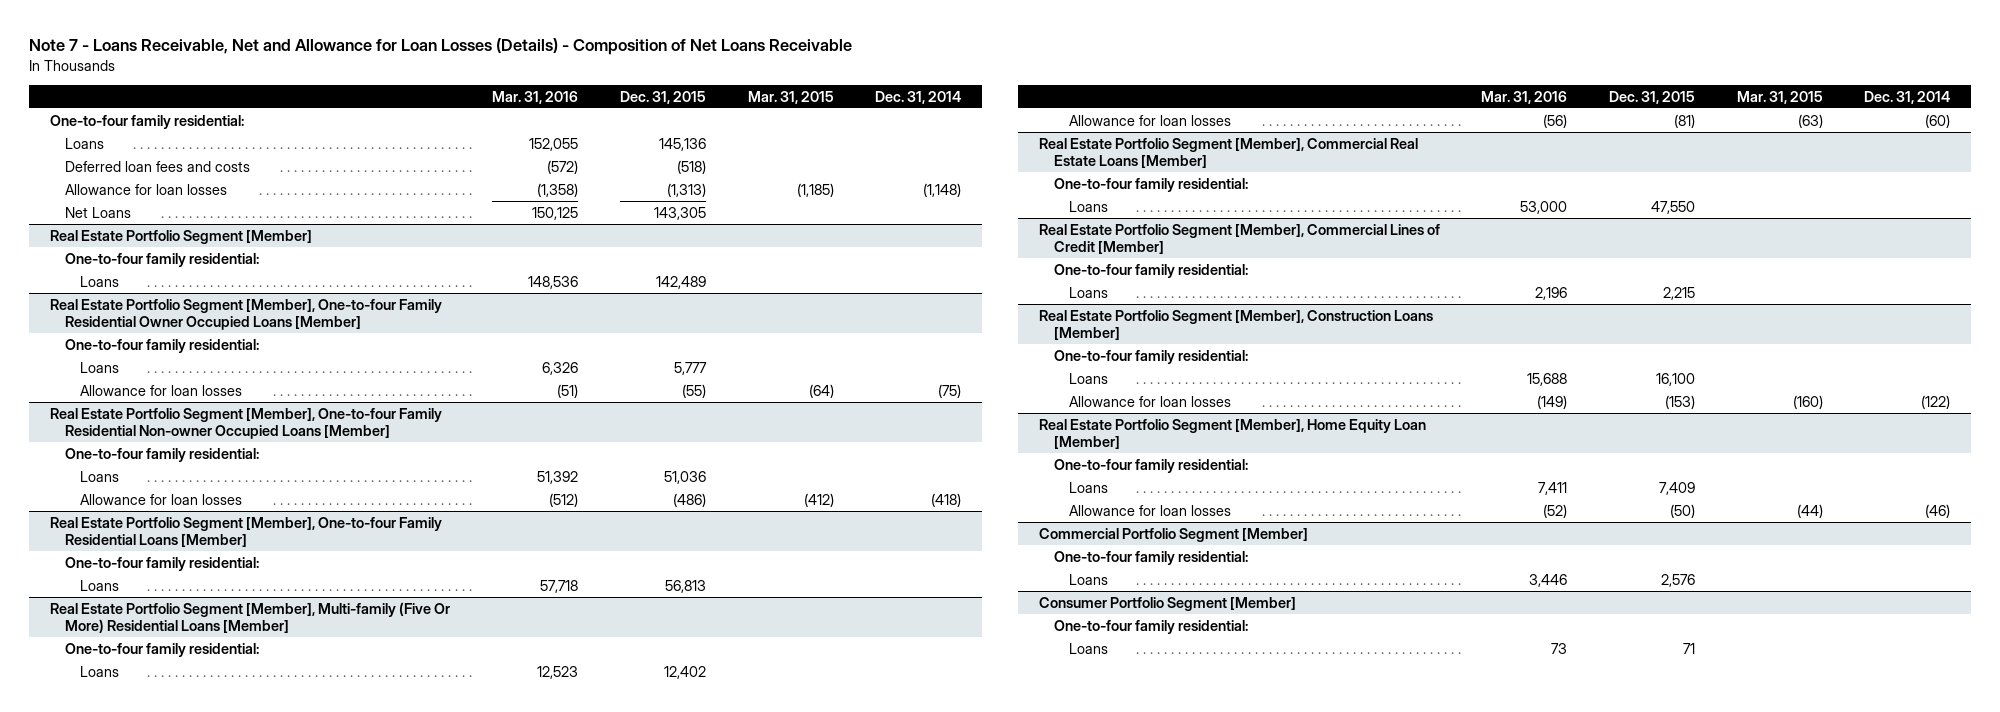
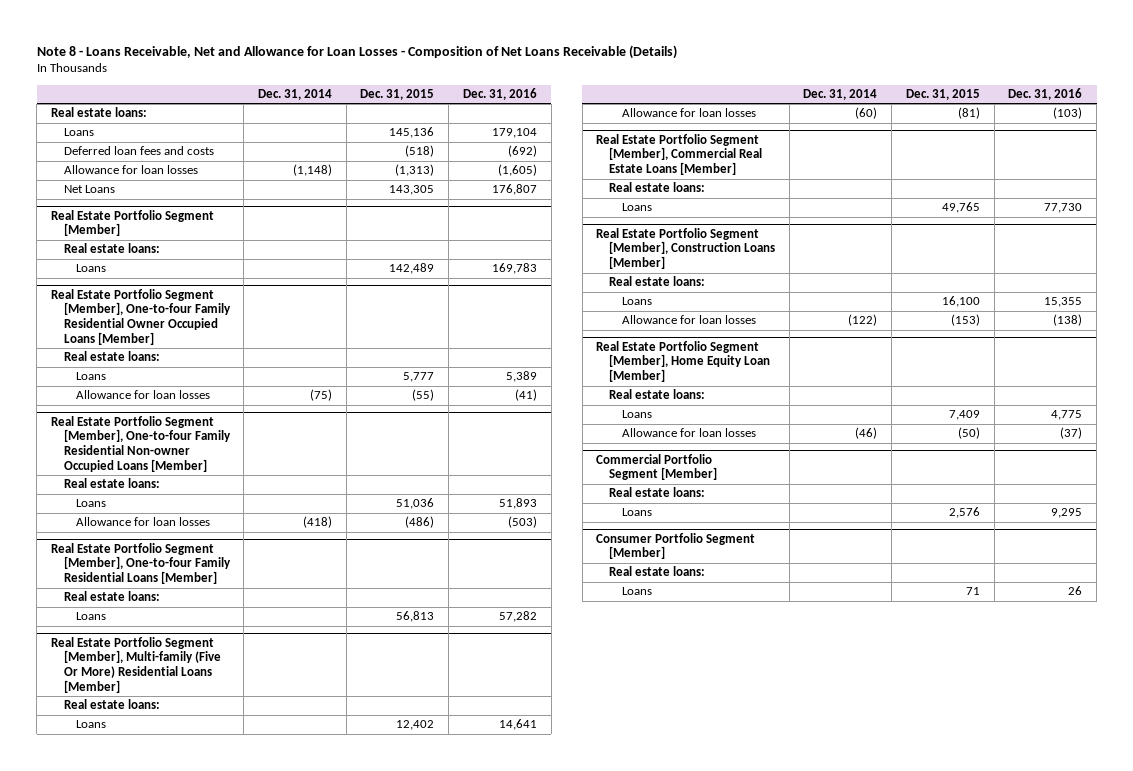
[29,38,853,56] Note 7 - Loans Receivable, Net and Allowance for Loan Losses (Details) - Composition of Net Loans Receivable -> [36,44,677,59] Note 8 - Loans Receivable, Net and Allowance for Loan Losses - Composition of Net Loans Receivable (Details)
[492,90,579,104] Mar. 31, 2016 -> none
[747,90,834,104] Mar. 31, 2015 -> none
none -> [462,88,537,101] Dec. 31, 2016
[49,114,244,129] One-to-four family residential: -> none
none -> [50,107,147,118] Real estate loans:
[65,252,260,267] One-to-four family residential: -> none
none -> [63,243,160,254] Real estate loans:
[65,338,260,353] One-to-four family residential: -> none
none -> [63,351,160,362] Real estate loans:
[65,447,260,462] One-to-four family residential: -> none
none -> [63,478,160,489] Real estate loans:
[65,556,260,571] One-to-four family residential: -> none
none -> [63,591,160,602] Real estate loans:
[65,642,260,657] One-to-four family residential: -> none
none -> [63,699,160,710] Real estate loans:
[1054,177,1249,192] One-to-four family residential: -> none
[1038,223,1440,254] Real Estate Portfolio Segment [Member], Commercial Lines of Credit [Member] -> none
[1054,263,1249,278] One-to-four family residential: -> none
[1069,286,1109,298] Loans -> none
none -> [609,182,706,193] Real estate loans:
[1650,200,1695,214] 47,550 -> [941,202,980,214] 49,765
[1054,349,1249,364] One-to-four family residential: -> none
none -> [609,276,706,287] Real estate loans:
[1054,458,1249,473] One-to-four family residential: -> none
none -> [609,389,706,400] Real estate loans:
[1054,550,1249,565] One-to-four family residential: -> none
none -> [609,487,706,498] Real estate loans:
[1054,619,1249,634] One-to-four family residential: -> none
none -> [609,566,706,577] Real estate loans:

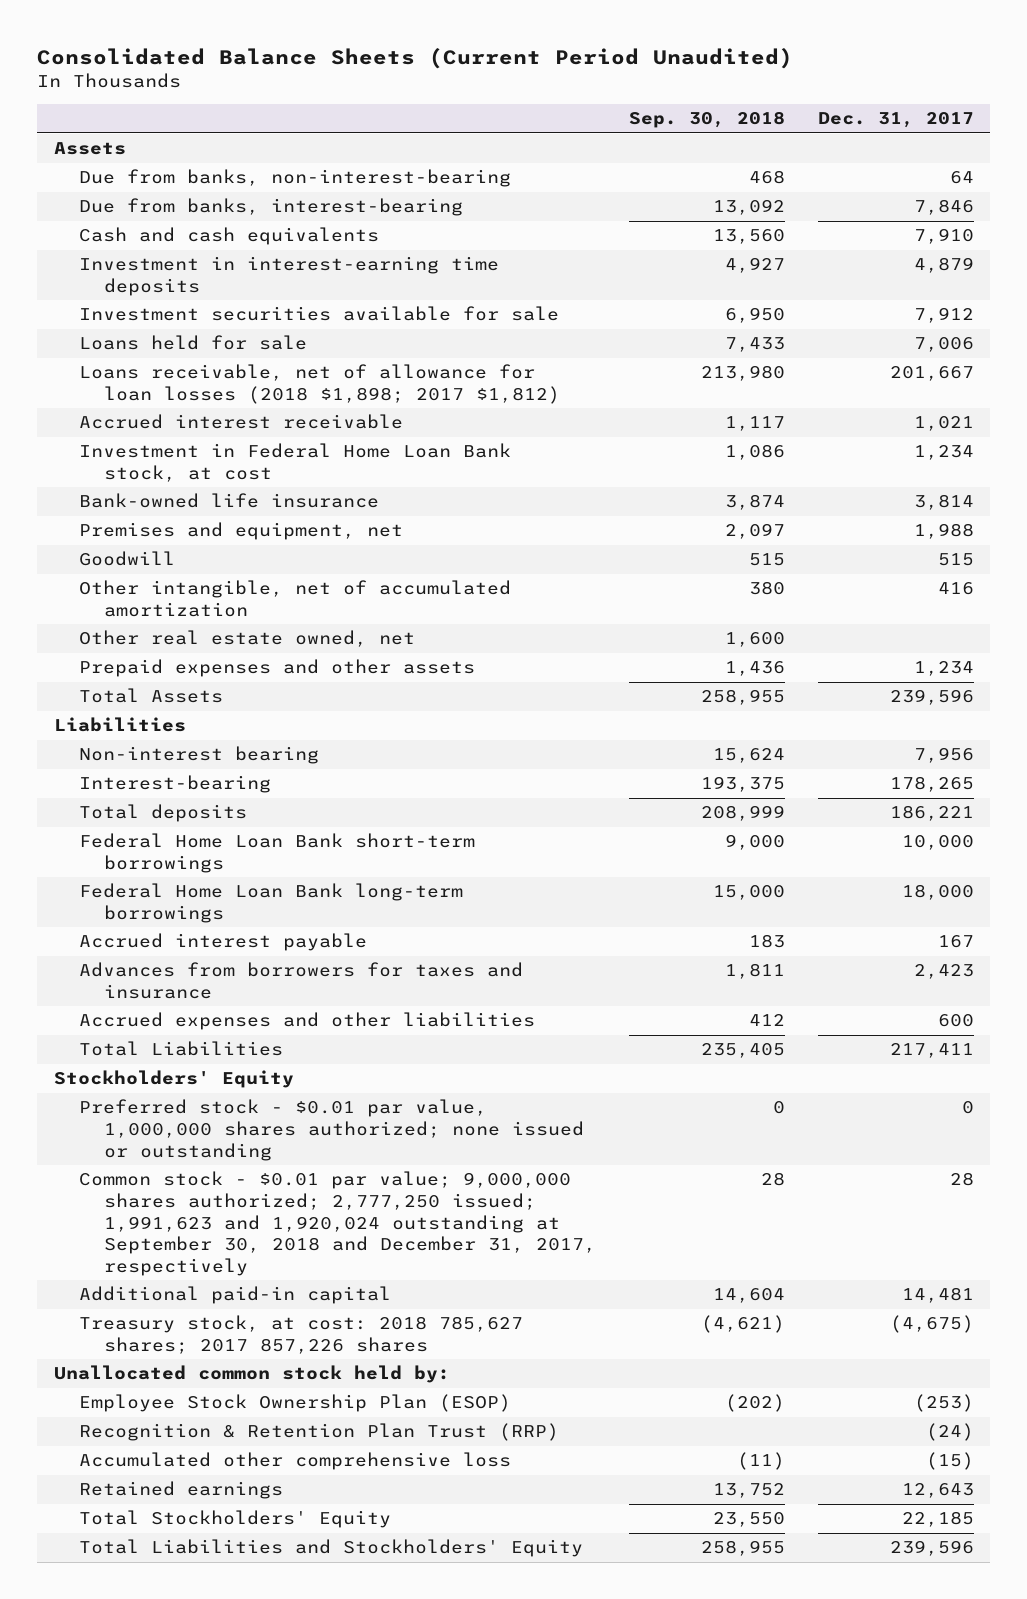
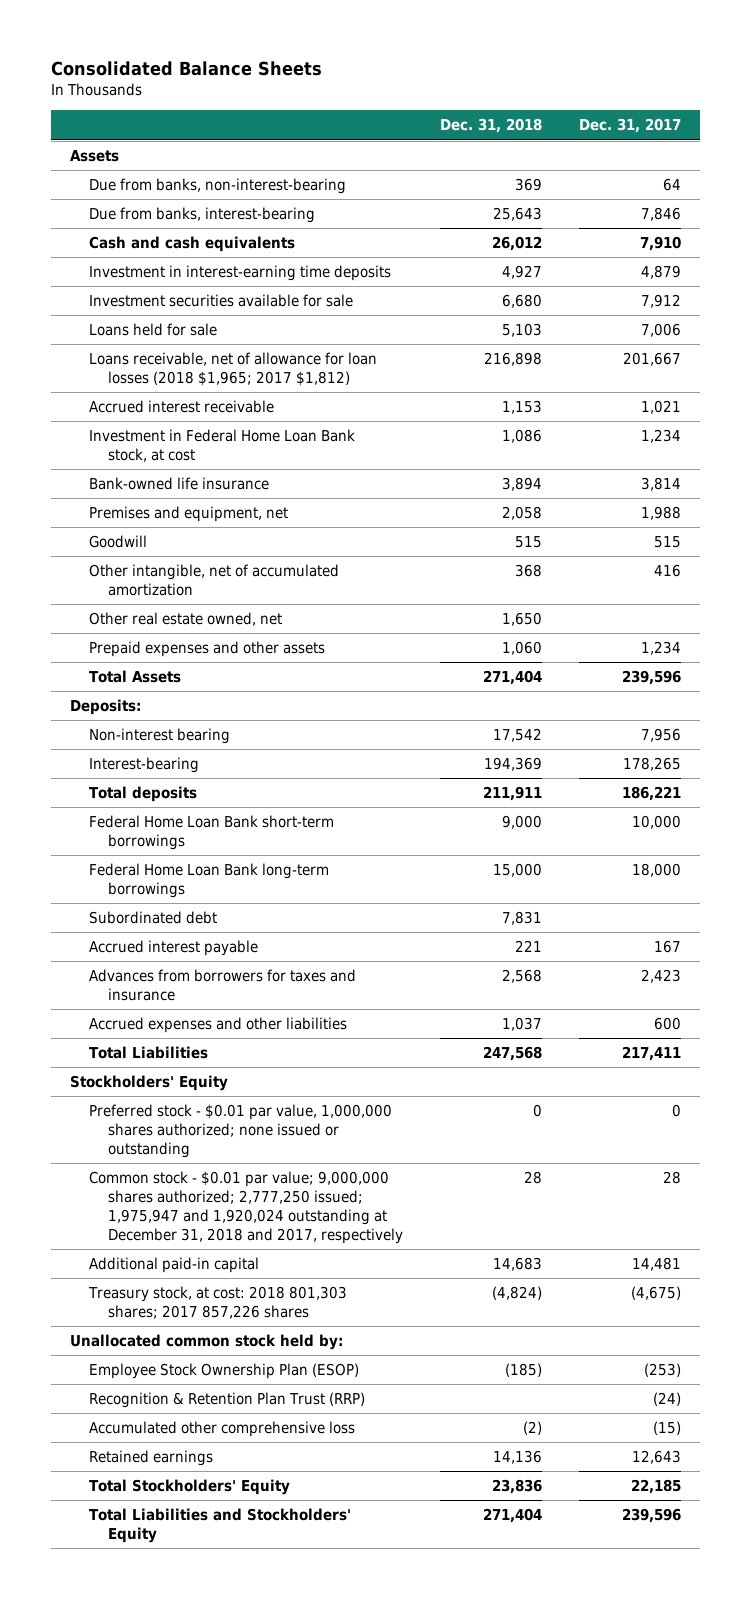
[37,47,794,69] Consolidated Balance Sheets (Current Period Unaudited) -> [51,60,323,76] Consolidated Balance Sheets
[628,111,785,129] Sep. 30, 2018 -> none
none -> [440,118,543,134] Dec. 31, 2018
[78,364,560,405] Loans receivable, net of allowance for loan losses (2018 $1,898; 2017 $1,812) -> [89,352,378,387] Loans receivable, net of allowance for loan losses (2018 $1,965; 2017 $1,812)
[53,717,186,733] Liabilities -> none
none -> [70,699,142,716] Deposits:
none -> [89,911,218,925] Subordinated debt
[78,1171,596,1277] Common stock - $0.01 par value; 9,000,000 shares authorized; 2,777,250 issued; 1,991,623 and 1,920,024 outstanding at September 30, 2018 and December 31, 2017, respectively -> [89,1171,404,1244] Common stock - $0.01 par value; 9,000,000 shares authorized; 2,777,250 issued; 1,975,947 and 1,920,024 outstanding at December 31, 2018 and 2017, respectively
[78,1315,523,1355] Treasury stock, at cost: 2018 785,627 shares; 2017 857,226 shares -> [88,1286,348,1320] Treasury stock, at cost: 2018 801,303 shares; 2017 857,226 shares

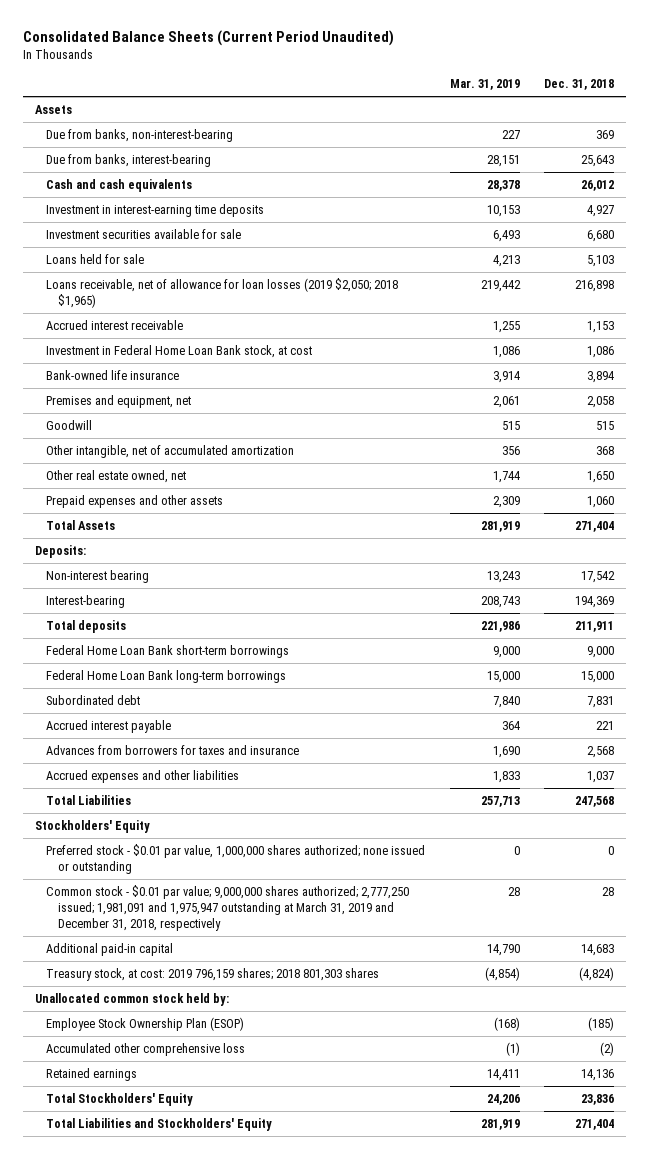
[51,60,323,76] Consolidated Balance Sheets -> [22,30,394,47] Consolidated Balance Sheets (Current Period Unaudited)
[579,118,682,134] Dec. 31, 2017 -> none
none -> [449,79,520,91] Mar. 31, 2019
[89,352,378,387] Loans receivable, net of allowance for loan losses (2018 $1,965; 2017 $1,812) -> [46,277,399,308] Loans receivable, net of allowance for loan losses (2019 $2,050; 2018 $1,965)
[89,1171,404,1244] Common stock - $0.01 par value; 9,000,000 shares authorized; 2,777,250 issued; 1,975,947 and 1,920,024 outstanding at December 31, 2018 and 2017, respectively -> [46,884,410,931] Common stock - $0.01 par value; 9,000,000 shares authorized; 2,777,250 issued; 1,981,091 and 1,975,947 outstanding at March 31, 2019 and December 31, 2018, respectively
[88,1286,348,1320] Treasury stock, at cost: 2018 801,303 shares; 2017 857,226 shares -> [46,967,380,981] Treasury stock, at cost: 2019 796,159 shares; 2018 801,303 shares
[89,1392,366,1409] Recognition & Retention Plan Trust (RRP) -> none

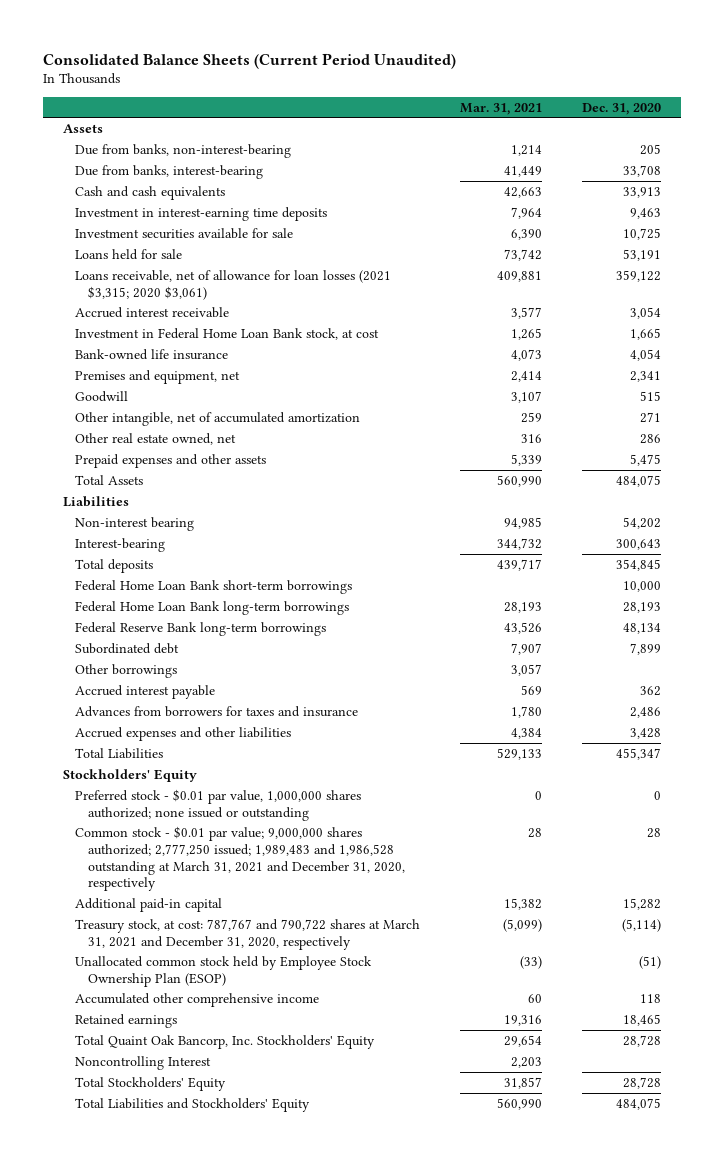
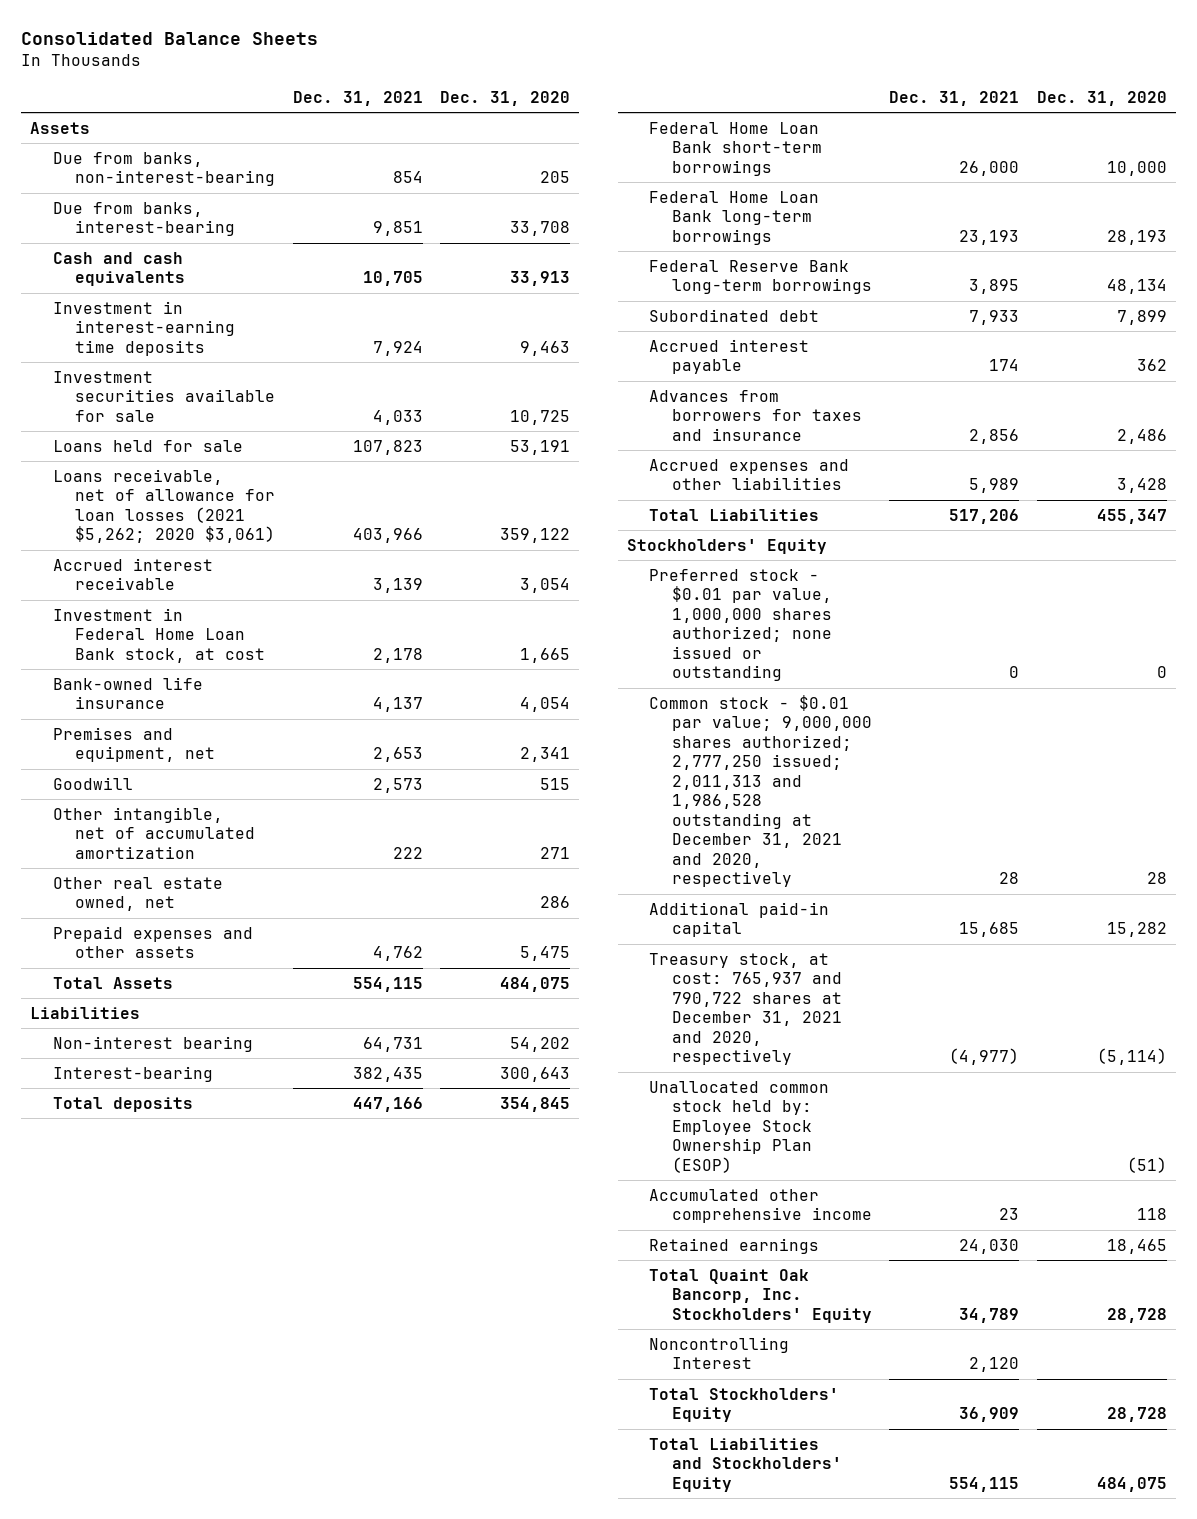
[43,52,457,69] Consolidated Balance Sheets (Current Period Unaudited) -> [21,32,319,46] Consolidated Balance Sheets
[460,102,543,115] Mar. 31, 2021 -> none
none -> [292,90,423,106] Dec. 31, 2021
[75,269,392,300] Loans receivable, net of allowance for loan losses (2021 $3,315; 2020 $3,061) -> [52,468,276,544] Loans receivable, net of allowance for loan losses (2021 $5,262; 2020 $3,061)
[75,663,178,678] Other borrowings -> none
[75,825,405,892] Common stock - $0.01 par value; 9,000,000 shares authorized; 2,777,250 issued; 1,989,483 and 1,986,528 outstanding at March 31, 2021 and December 31, 2020, respectively -> [649,694,873,888] Common stock - $0.01 par value; 9,000,000 shares authorized; 2,777,250 issued; 2,011,313 and 1,986,528 outstanding at December 31, 2021 and 2020, respectively
[75,918,421,950] Treasury stock, at cost: 787,767 and 790,722 shares at March 31, 2021 and December 31, 2020, respectively -> [649,952,843,1066] Treasury stock, at cost: 765,937 and 790,722 shares at December 31, 2021 and 2020, respectively
[75,955,373,987] Unallocated common stock held by Employee Stock Ownership Plan (ESOP) -> [649,1080,830,1173] Unallocated common stock held by: Employee Stock Ownership Plan (ESOP)

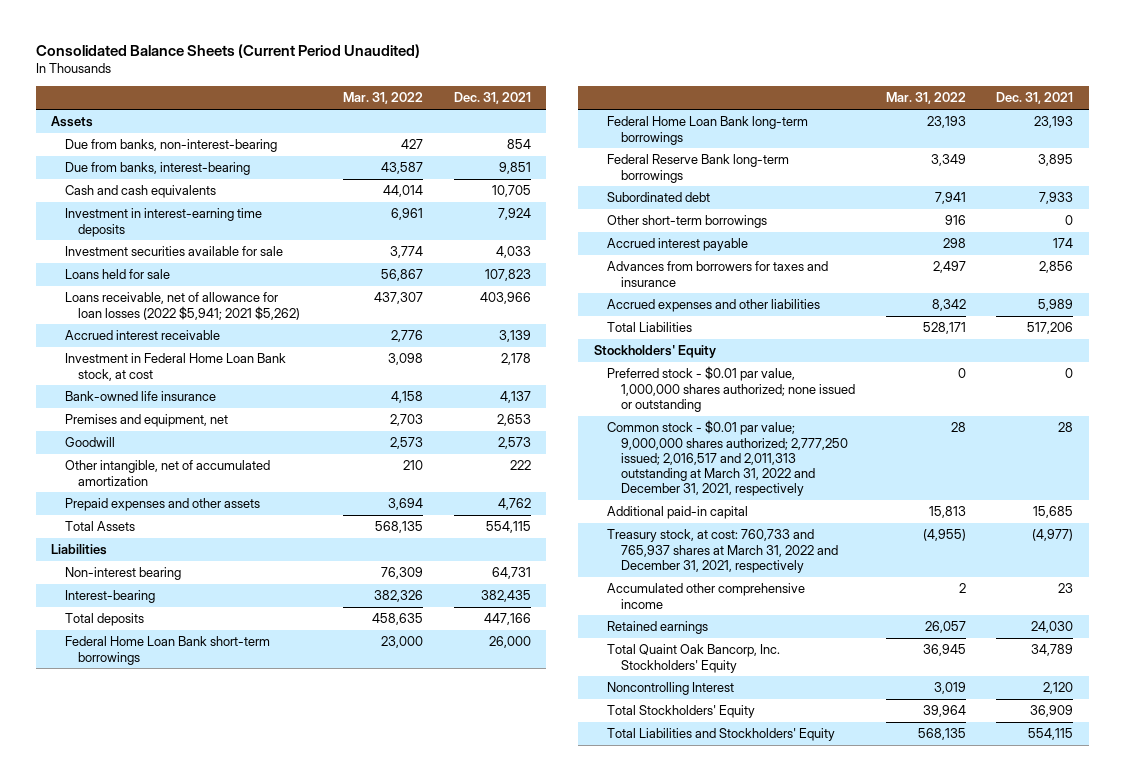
[21,32,319,46] Consolidated Balance Sheets -> [35,43,420,58] Consolidated Balance Sheets (Current Period Unaudited)
[440,90,571,106] Dec. 31, 2020 -> none
none -> [343,92,424,105] Mar. 31, 2022
[52,468,276,544] Loans receivable, net of allowance for loan losses (2021 $5,262; 2020 $3,061) -> [64,292,301,320] Loans receivable, net of allowance for loan losses (2022 $5,941; 2021 $5,262)
[52,876,223,912] Other real estate owned, net -> none
none -> [607,215,768,229] Other short-term borrowings
[649,694,873,888] Common stock - $0.01 par value; 9,000,000 shares authorized; 2,777,250 issued; 2,011,313 and 1,986,528 outstanding at December 31, 2021 and 2020, respectively -> [607,420,848,497] Common stock - $0.01 par value; 9,000,000 shares authorized; 2,777,250 issued; 2,016,517 and 2,011,313 outstanding at March 31, 2022 and December 31, 2021, respectively
[649,1080,830,1173] Unallocated common stock held by: Employee Stock Ownership Plan (ESOP) -> none
[649,952,843,1066] Treasury stock, at cost: 765,937 and 790,722 shares at December 31, 2021 and 2020, respectively -> [607,529,838,573] Treasury stock, at cost: 760,733 and 765,937 shares at March 31, 2022 and December 31, 2021, respectively

